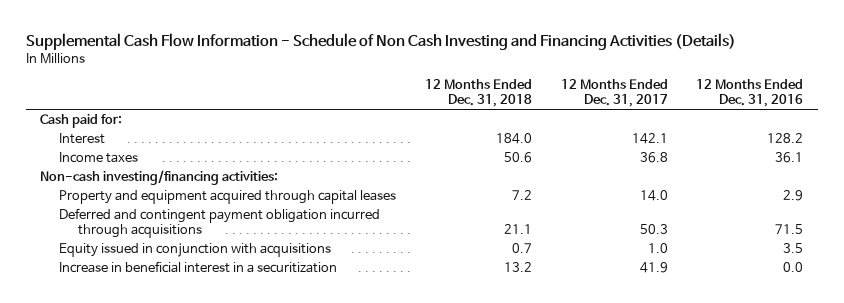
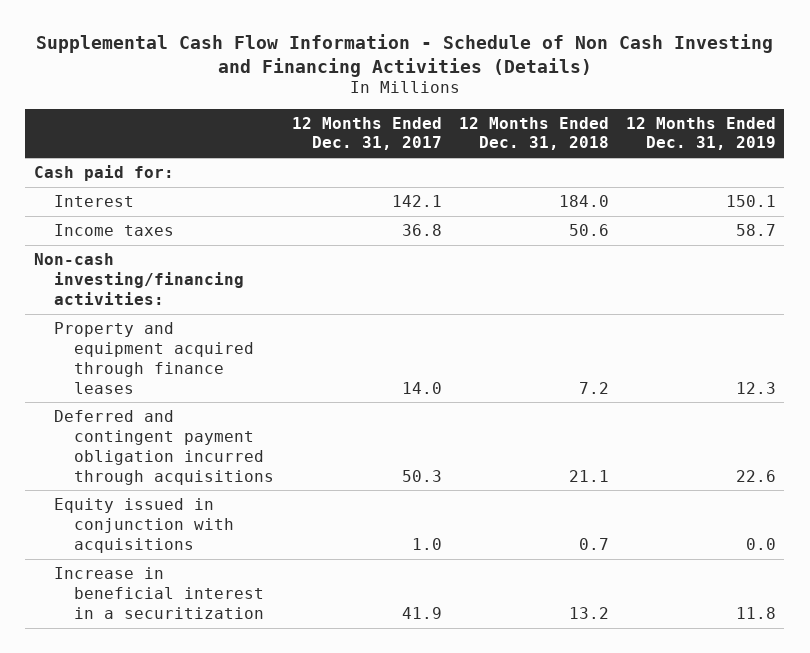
[696,79,804,108] 12 Months Ended Dec. 31, 2016 -> none
none -> [625,116,776,151] 12 Months Ended Dec. 31, 2019
[59,190,397,205] Property and equipment acquired through capital leases -> [54,322,255,394] Property and equipment acquired through finance leases

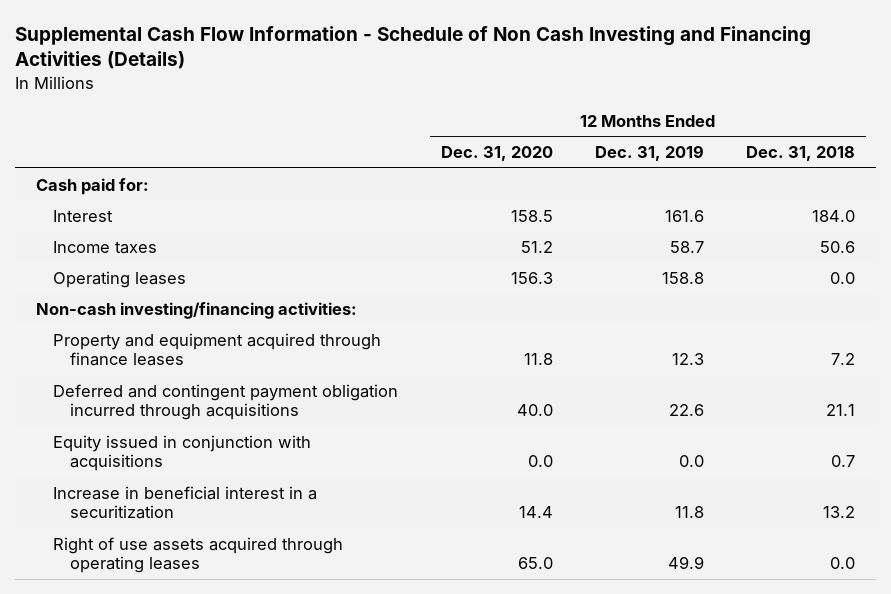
[291,116,442,151] 12 Months Ended Dec. 31, 2017 -> none
none -> [440,146,553,162] Dec. 31, 2020
[725,195,776,208] 150.1 -> [664,209,704,222] 161.6
none -> [53,270,187,288] Operating leases
none -> [53,536,344,574] Right of use assets acquired through operating leases

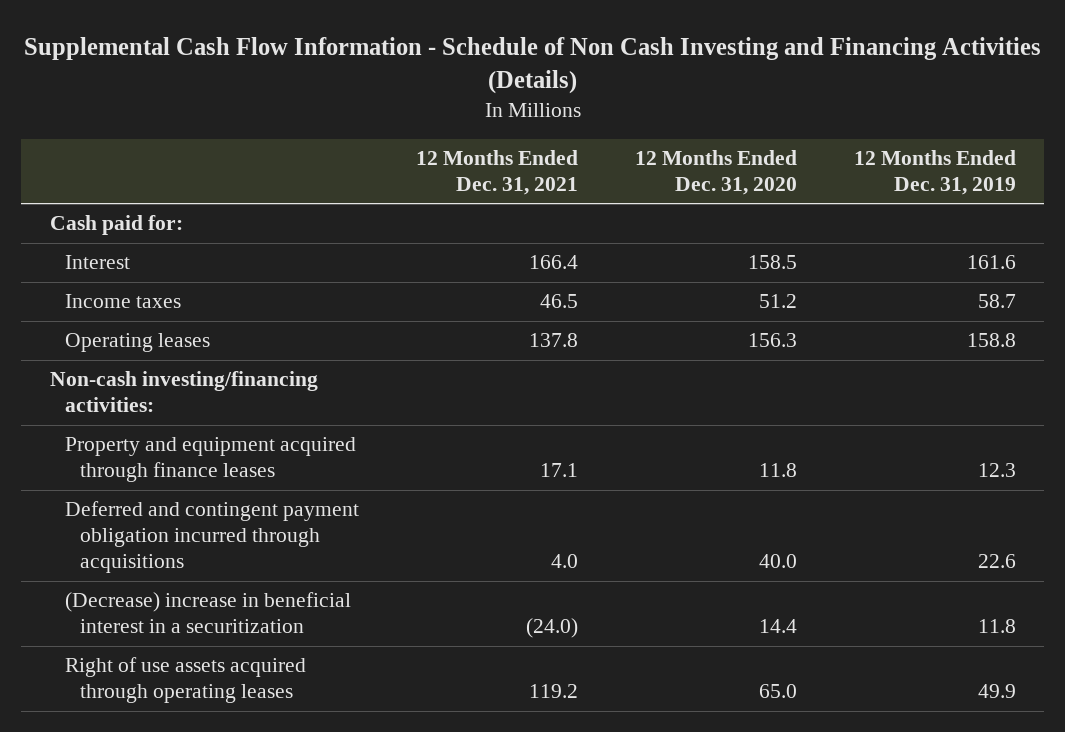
[746,146,856,162] Dec. 31, 2018 -> none
none -> [415,150,578,195] 12 Months Ended Dec. 31, 2021
[53,434,312,472] Equity issued in conjunction with acquisitions -> none
[53,485,318,520] Increase in beneficial interest in a securitization -> [65,592,352,634] (Decrease) increase in beneficial interest in a securitization

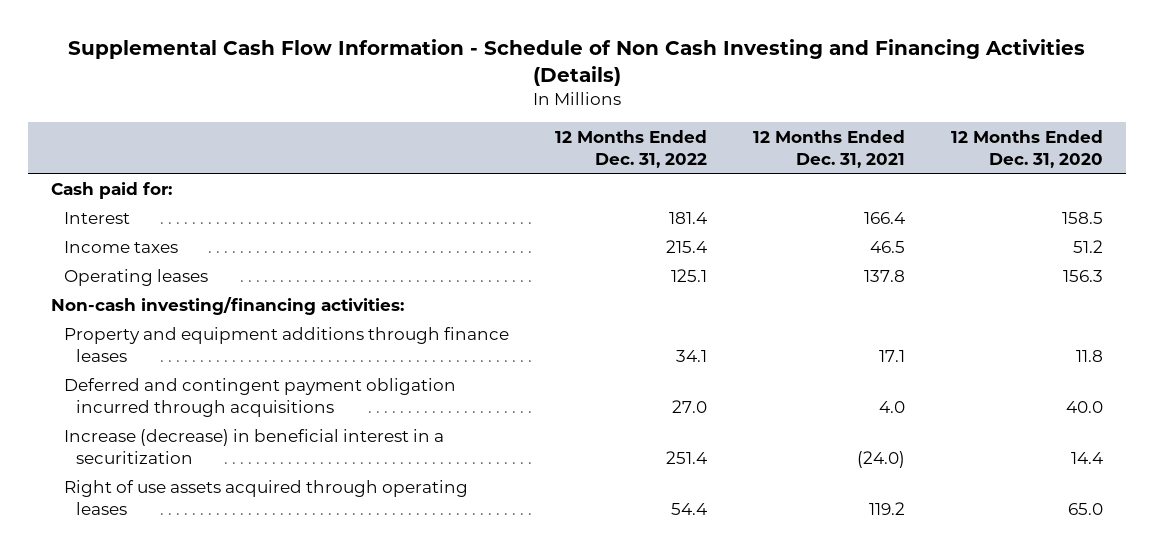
[853,150,1016,195] 12 Months Ended Dec. 31, 2019 -> none
none -> [554,129,707,168] 12 Months Ended Dec. 31, 2022
[65,437,357,483] Property and equipment acquired through finance leases -> [63,326,509,362] Property and equipment additions through finance leases
[65,592,352,634] (Decrease) increase in beneficial interest in a securitization -> [63,428,444,464] Increase (decrease) in beneficial interest in a securitization

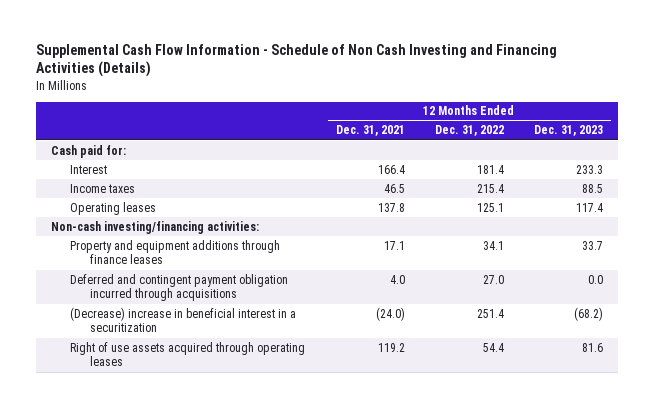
[950,129,1103,168] 12 Months Ended Dec. 31, 2020 -> none
none -> [534,125,604,137] Dec. 31, 2023
[63,428,444,464] Increase (decrease) in beneficial interest in a securitization -> [70,306,297,333] (Decrease) increase in beneficial interest in a securitization

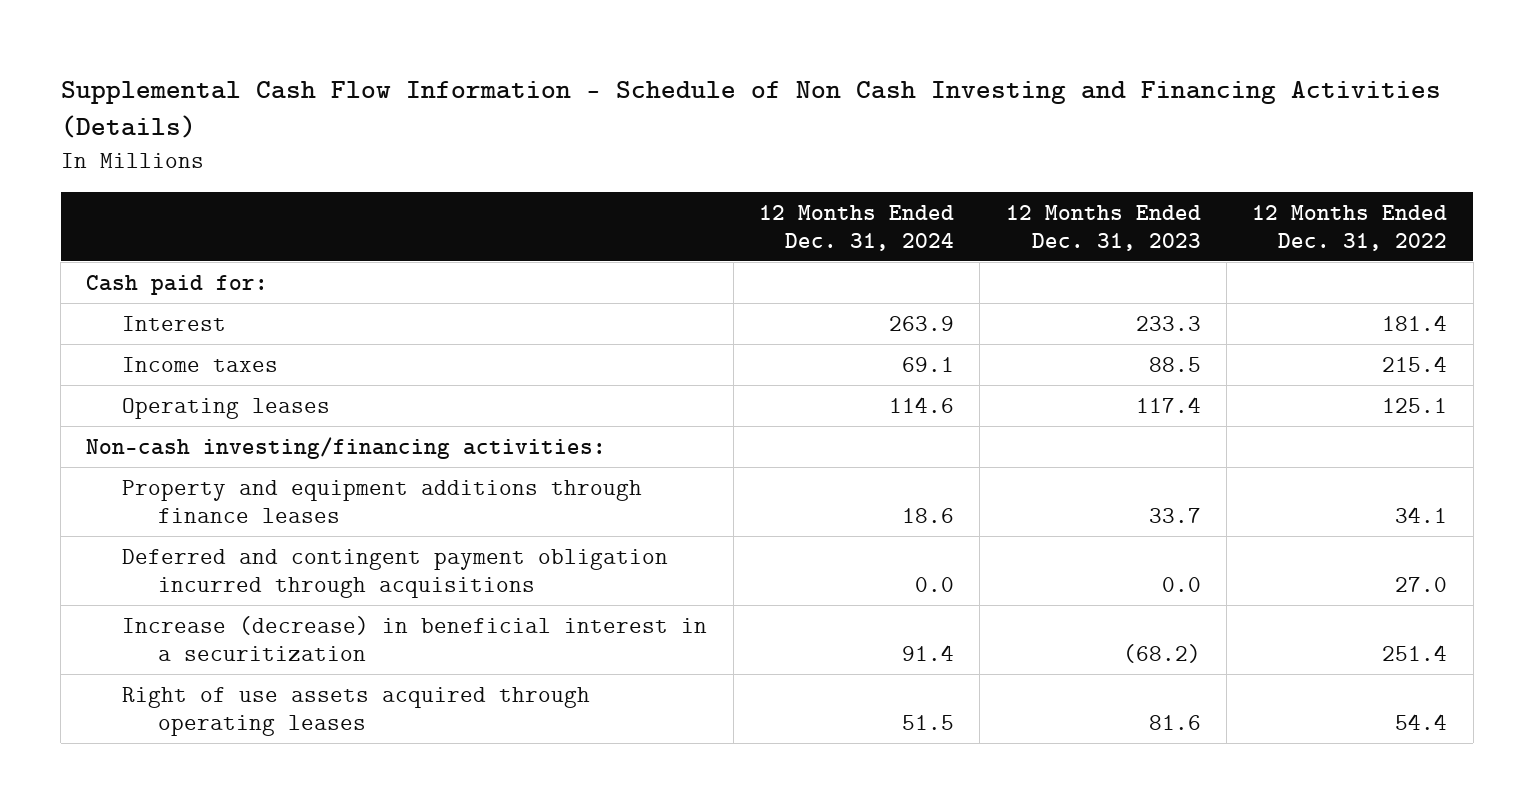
[335,125,405,137] Dec. 31, 2021 -> none
none -> [758,204,954,251] 12 Months Ended Dec. 31, 2024
[70,306,297,333] (Decrease) increase in beneficial interest in a securitization -> [122,615,708,661] Increase (decrease) in beneficial interest in a securitization

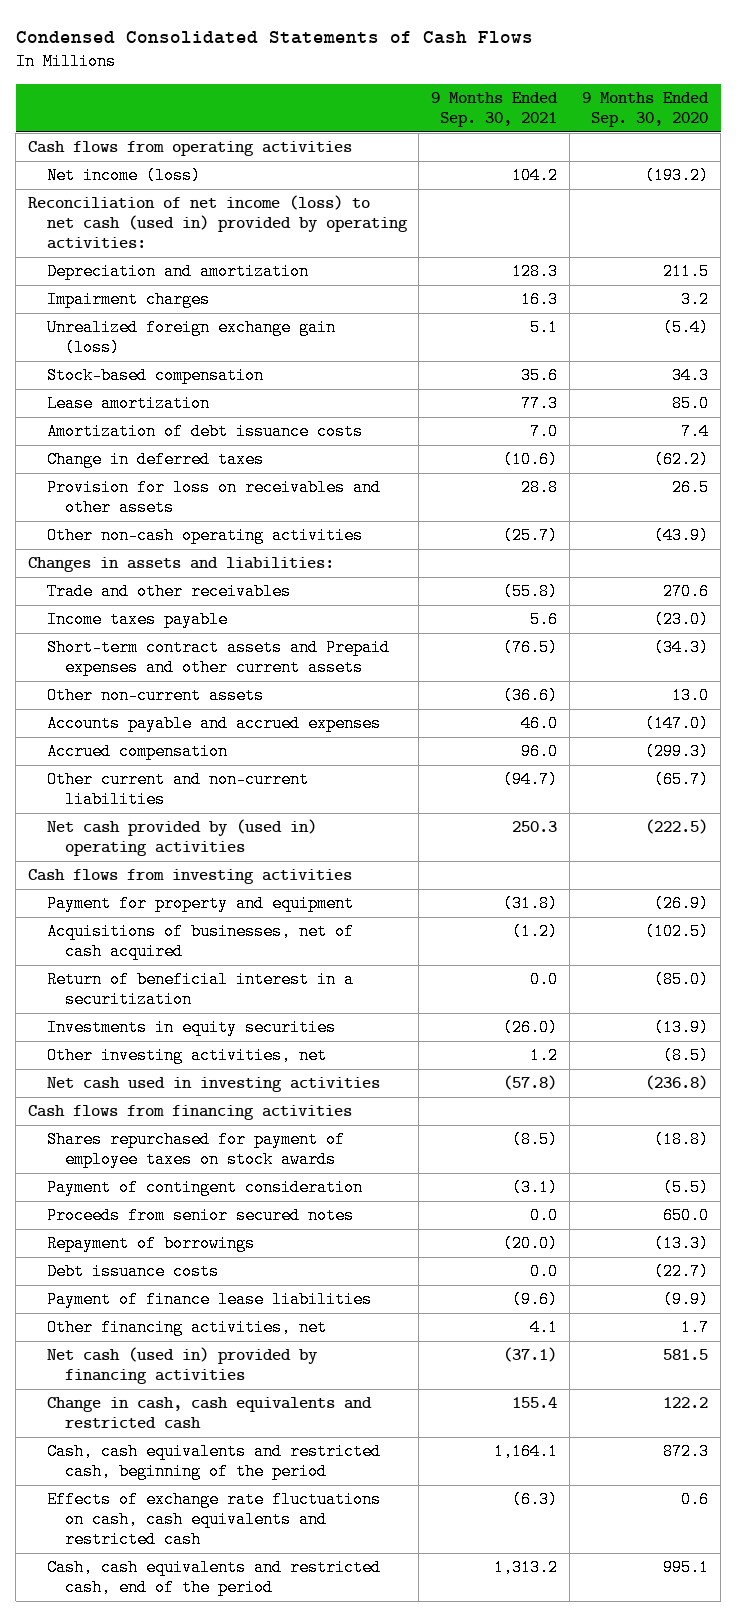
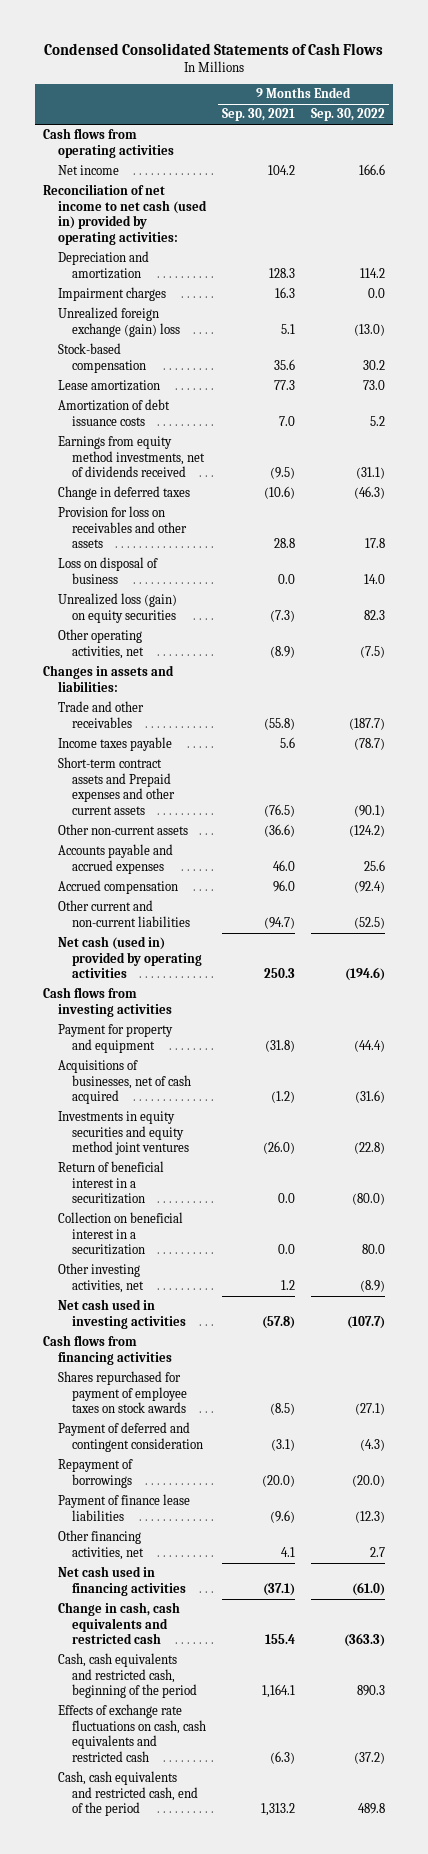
[582,92,710,128] 9 Months Ended Sep. 30, 2020 -> none
none -> [310,108,385,122] Sep. 30, 2022
[46,167,201,185] Net income (loss) -> [57,165,119,176] Net income
[28,195,408,250] Reconciliation of net income (loss) to net cash (used in) provided by operating activities: -> [43,184,207,245] Reconciliation of net income to net cash (used in) provided by operating activities:
[46,319,336,357] Unrealized foreign exchange gain (loss) -> [57,307,180,337] Unrealized foreign exchange (gain) loss
none -> [57,436,205,478] Earnings from equity method investments, net of dividends received
none -> [57,557,158,584] Loss on disposal of business
none -> [57,593,177,623] Unrealized loss (gain) on equity securities
[46,527,363,545] Other non-cash operating activities -> [57,629,144,659] Other operating activities, net
[503,527,559,545] (25.7) -> [269,645,295,658] (8.9)
[46,819,317,857] Net cash provided by (used in) operating activities -> [57,936,202,979] Net cash (used in) provided by operating activities
none -> [57,1111,189,1156] Investments in equity securities and equity method joint ventures
[46,1019,336,1037] Investments in equity securities -> none
none -> [57,1212,183,1256] Collection on beneficial interest in a securitization
[46,1207,354,1225] Proceeds from senior secured notes -> none
[46,1179,363,1197] Payment of contingent consideration -> [57,1422,203,1452] Payment of deferred and contingent consideration
[46,1263,219,1281] Debt issuance costs -> none
[46,1347,318,1385] Net cash (used in) provided by financing activities -> [57,1566,186,1596] Net cash used in financing activities

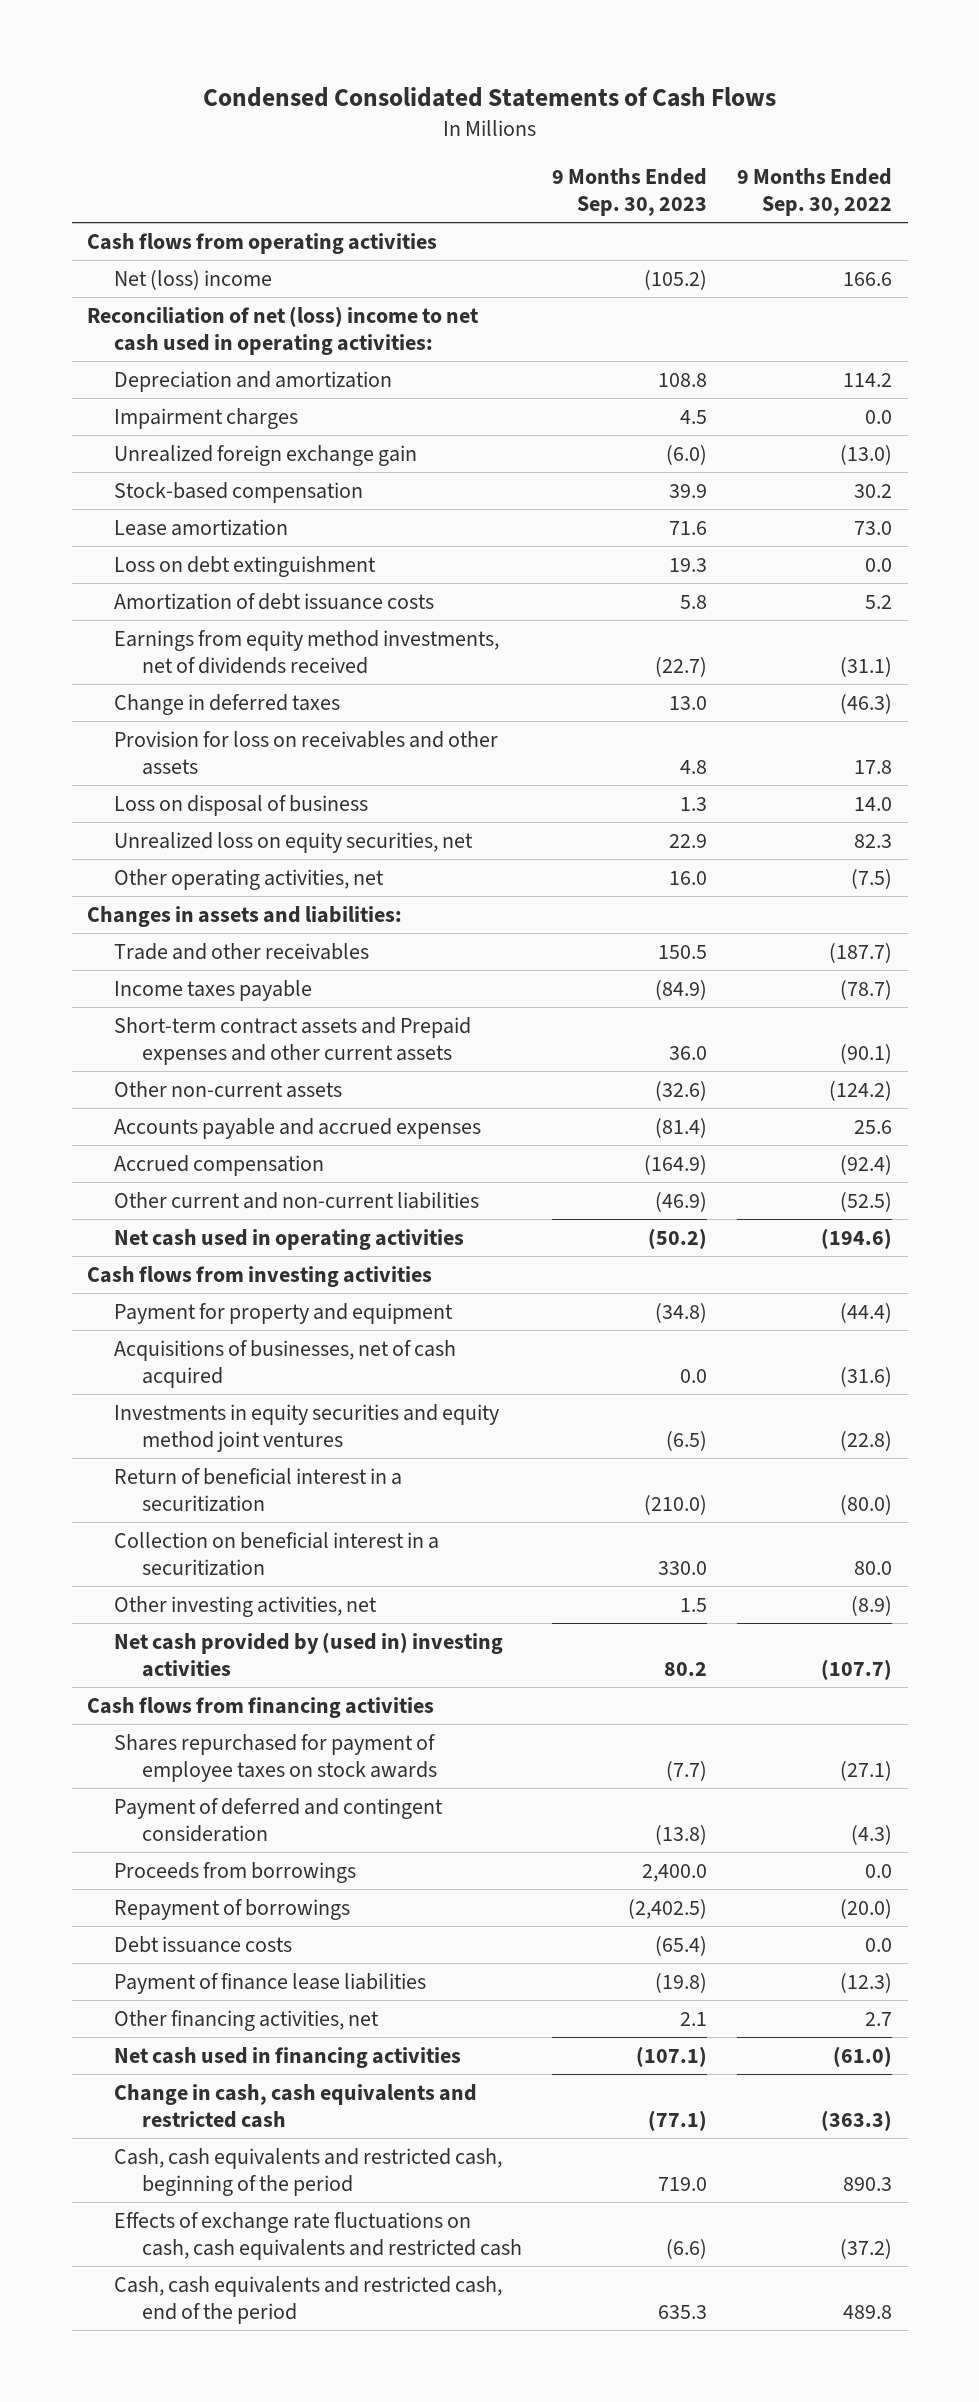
[221,108,295,122] Sep. 30, 2021 -> none
none -> [551,167,707,216] 9 Months Ended Sep. 30, 2023
[57,165,119,176] Net income -> [114,270,273,291] Net (loss) income
[43,184,207,245] Reconciliation of net income to net cash (used in) provided by operating activities: -> [86,306,479,355] Reconciliation of net (loss) income to net cash used in operating activities:
[57,307,180,337] Unrealized foreign exchange (gain) loss -> [114,445,418,467] Unrealized foreign exchange gain
none -> [114,556,377,578] Loss on debt extinguishment
[57,593,177,623] Unrealized loss (gain) on equity securities -> [114,832,474,854] Unrealized loss on equity securities, net
[57,936,202,979] Net cash (used in) provided by operating activities -> [114,1229,465,1251] Net cash used in operating activities
[57,1299,186,1329] Net cash used in investing activities -> [114,1632,504,1677] Net cash provided by (used in) investing activities
none -> [114,1862,357,1884] Proceeds from borrowings
none -> [114,1936,293,1954] Debt issuance costs

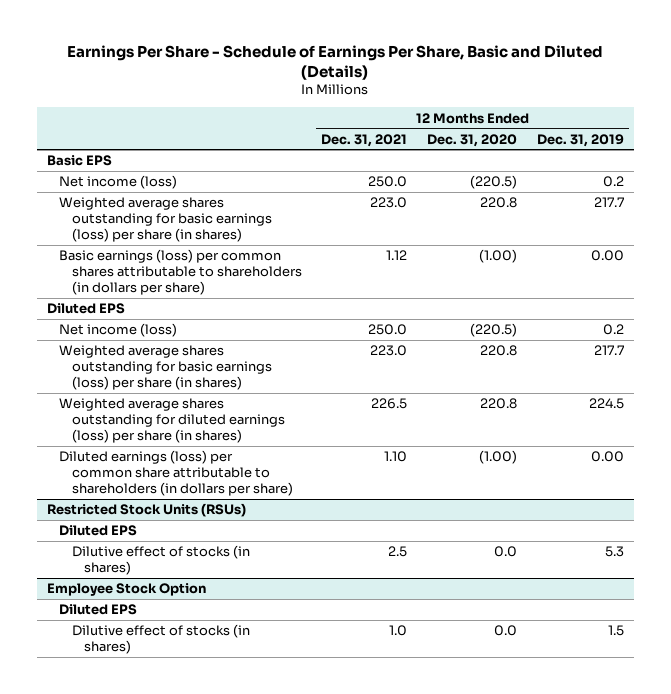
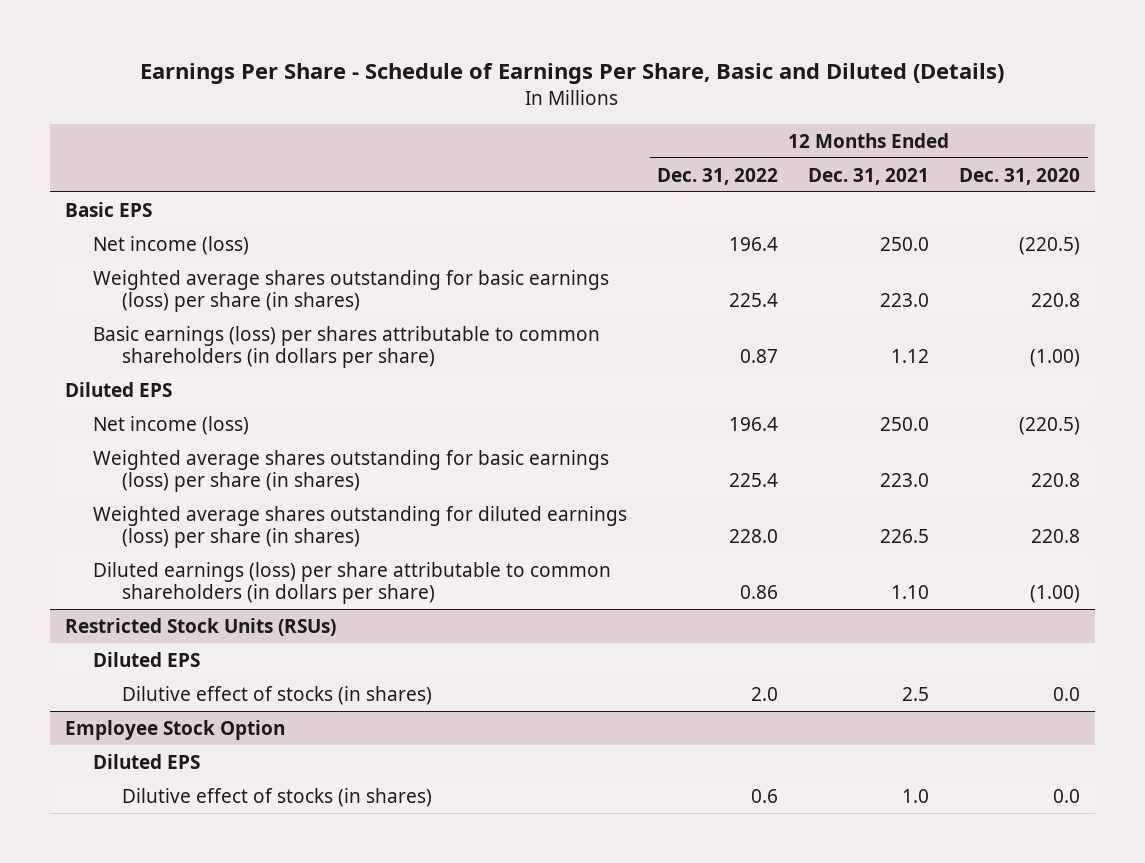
[536,133,624,147] Dec. 31, 2019 -> none
none -> [657,167,779,185] Dec. 31, 2022
[59,249,302,296] Basic earnings (loss) per common shares attributable to shareholders (in dollars per share) -> [93,325,601,368] Basic earnings (loss) per shares attributable to common shareholders (in dollars per share)
[59,450,293,497] Diluted earnings (loss) per common share attributable to shareholders (in dollars per share) -> [93,561,612,604] Diluted earnings (loss) per share attributable to common shareholders (in dollars per share)

